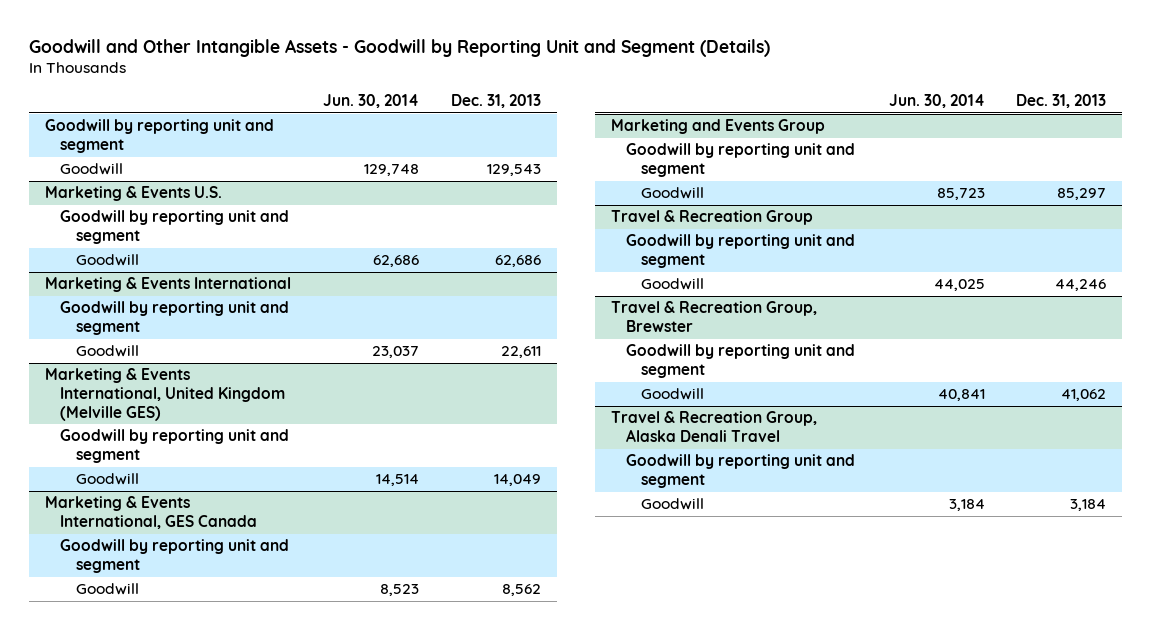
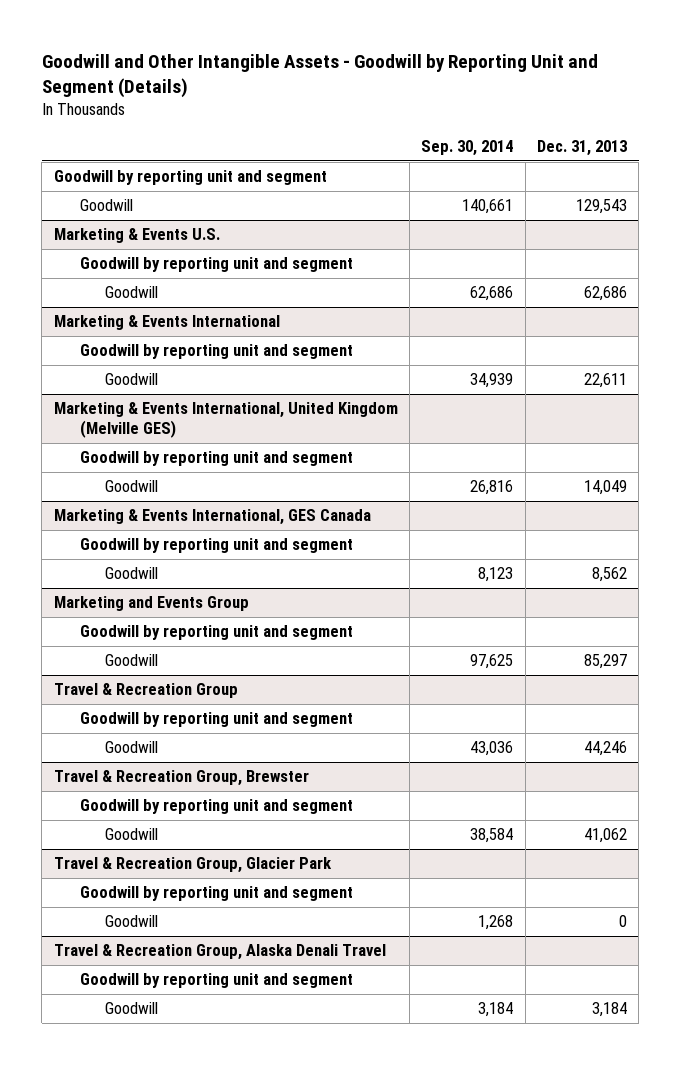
[322,94,419,109] Jun. 30, 2014 -> none
none -> [421,140,514,157] Sep. 30, 2014
none -> [53,857,332,874] Travel & Recreation Group, Glacier Park
none -> [79,886,353,902] Goodwill by reporting unit and segment
none -> [105,915,159,928] Goodwill

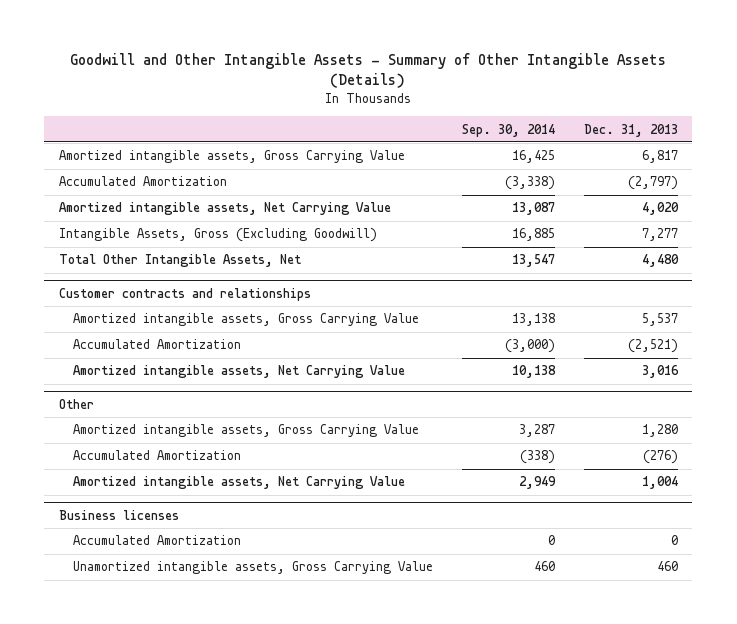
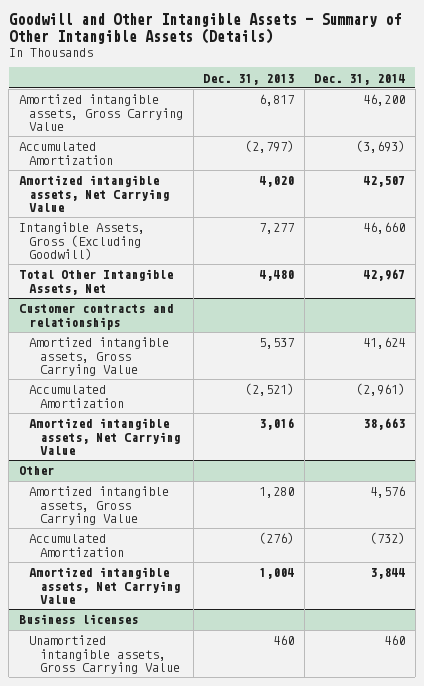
[461,123,555,137] Sep. 30, 2014 -> none
none -> [314,73,406,85] Dec. 31, 2014
[72,535,241,546] Accumulated Amortization -> none

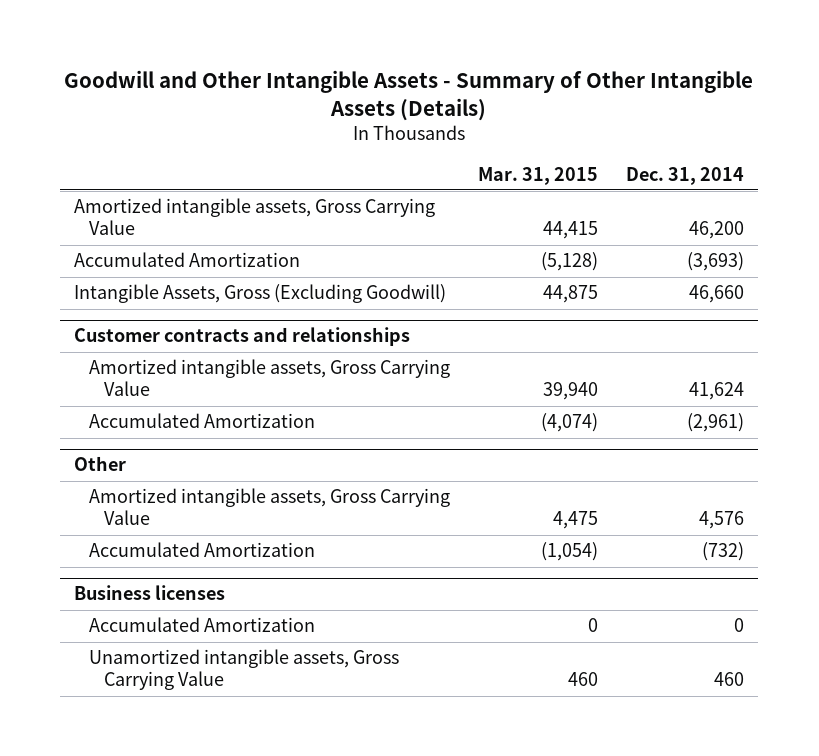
[203,73,295,85] Dec. 31, 2013 -> none
none -> [478,166,599,185] Mar. 31, 2015
[18,175,170,213] Amortized intangible assets, Net Carrying Value -> none
[18,269,173,295] Total Other Intangible Assets, Net -> none
[29,418,181,456] Amortized intangible assets, Net Carrying Value -> none
[29,567,181,605] Amortized intangible assets, Net Carrying Value -> none
none -> [89,617,316,633] Accumulated Amortization

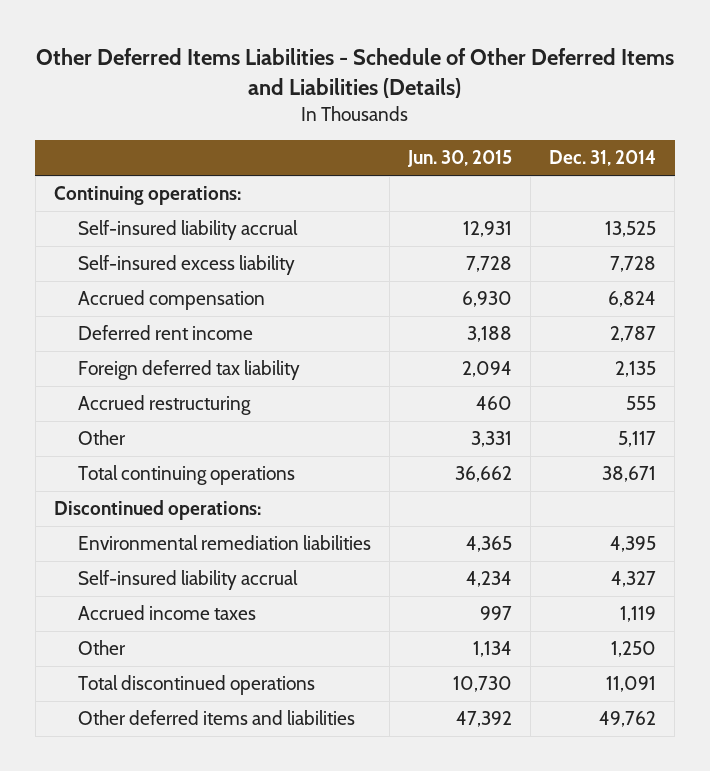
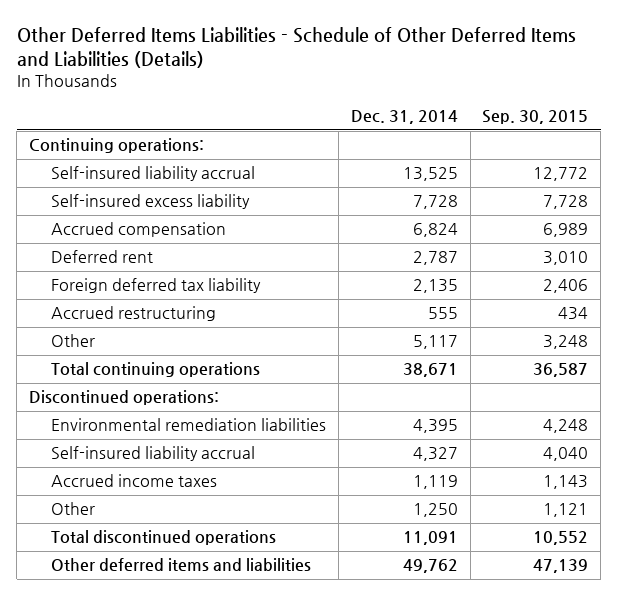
[407,150,513,168] Jun. 30, 2015 -> none
none -> [482,109,589,124] Sep. 30, 2015
[78,325,254,341] Deferred rent income -> [51,250,154,264] Deferred rent

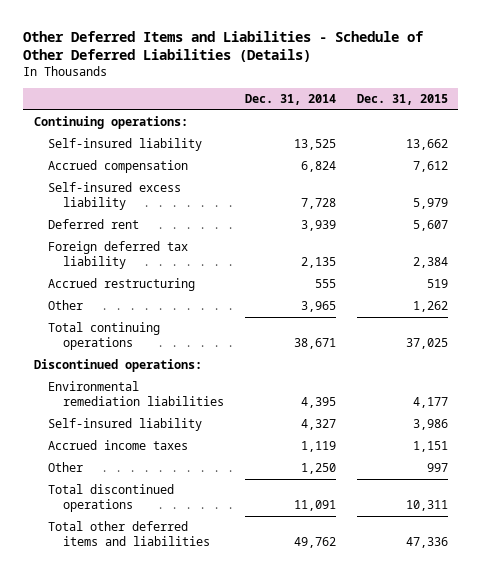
[16,26,576,69] Other Deferred Items Liabilities - Schedule of Other Deferred Items and Liabilities (Details) -> [23,30,425,63] Other Deferred Items and Liabilities - Schedule of Other Deferred Liabilities (Details)
[482,109,589,124] Sep. 30, 2015 -> none
none -> [356,94,448,106] Dec. 31, 2015
[51,166,256,182] Self-insured liability accrual -> [48,138,203,152] Self-insured liability
[51,194,251,210] Self-insured excess liability -> [48,182,182,211] Self-insured excess liability
[412,251,458,266] 2,787 -> [300,220,336,232] 3,939
[412,335,458,350] 5,117 -> [300,301,336,313] 3,965
[51,446,256,462] Self-insured liability accrual -> [48,418,203,432] Self-insured liability
[51,558,312,572] Other deferred items and liabilities -> [48,521,210,547] Total other deferred items and liabilities

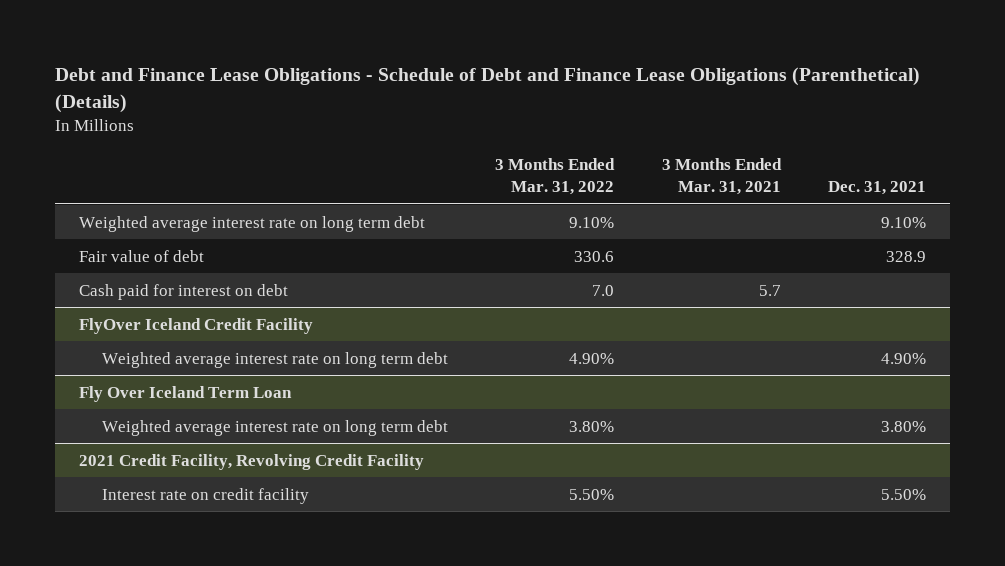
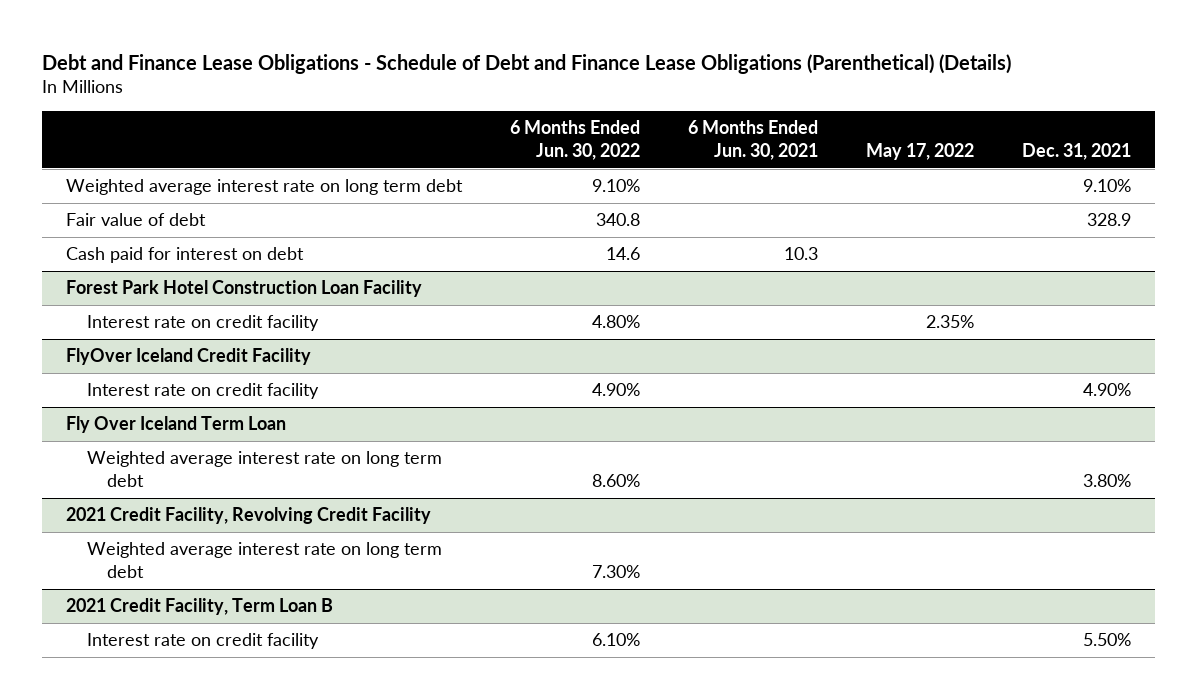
[495,158,616,196] 3 Months Ended Mar. 31, 2022 -> none
[661,158,782,196] 3 Months Ended Mar. 31, 2021 -> none
none -> [510,120,641,160] 6 Months Ended Jun. 30, 2022
none -> [688,120,819,160] 6 Months Ended Jun. 30, 2021
none -> [866,142,975,160] May 17, 2022
none -> [66,280,423,298] Forest Park Hotel Construction Loan Facility
none -> [86,315,319,332] Interest rate on credit facility
[101,351,448,368] Weighted average interest rate on long term debt -> none
none -> [86,383,319,400] Interest rate on credit facility
none -> [86,542,442,578] Weighted average interest rate on long term debt
none -> [66,598,334,616] 2021 Credit Facility, Term Loan B

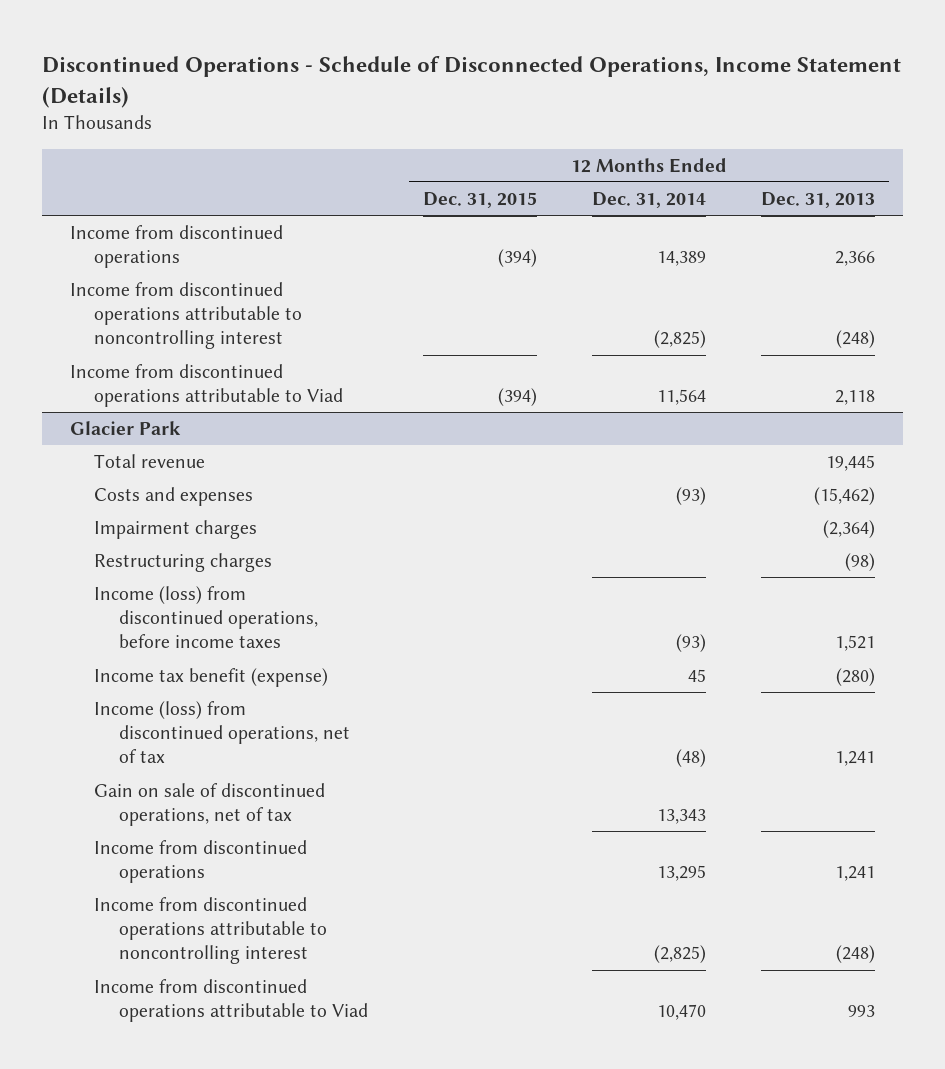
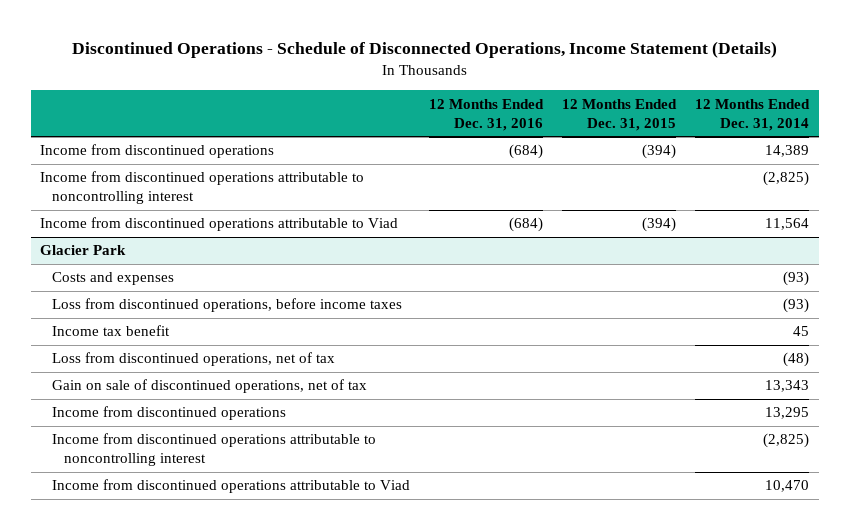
[761,191,876,208] Dec. 31, 2013 -> none
none -> [429,98,545,131] 12 Months Ended Dec. 31, 2016
[94,453,206,468] Total revenue -> none
[94,519,258,539] Impairment charges -> none
[94,552,273,572] Restructuring charges -> none
[94,585,319,649] Income (loss) from discontinued operations, before income taxes -> [52,298,403,313] Loss from discontinued operations, before income taxes
[94,667,329,687] Income tax benefit (expense) -> [52,325,171,337] Income tax benefit
[94,700,351,764] Income (loss) from discontinued operations, net of tax -> [52,352,336,367] Loss from discontinued operations, net of tax

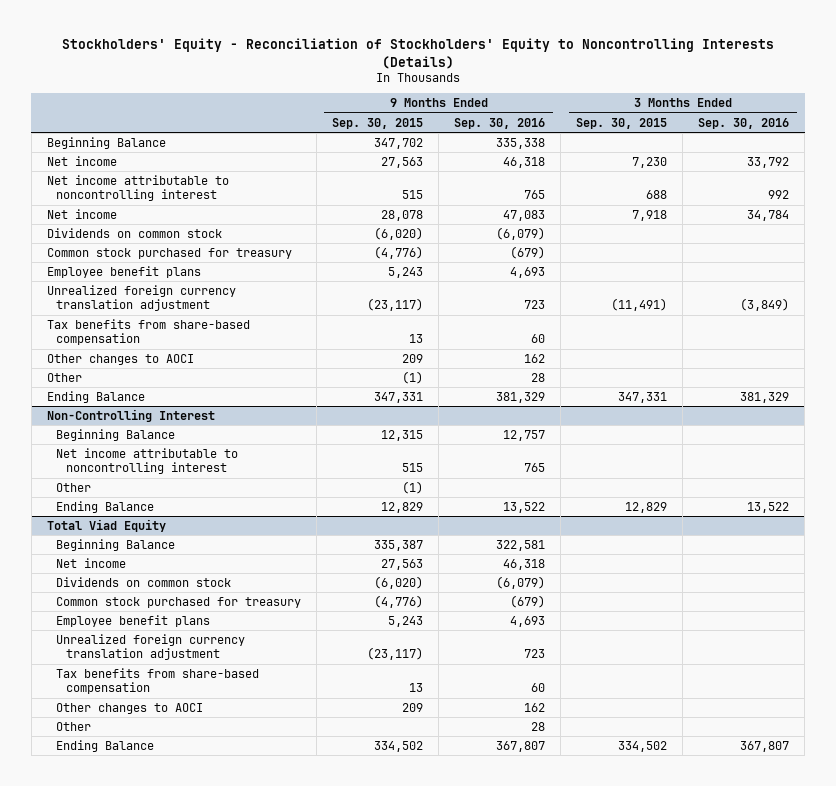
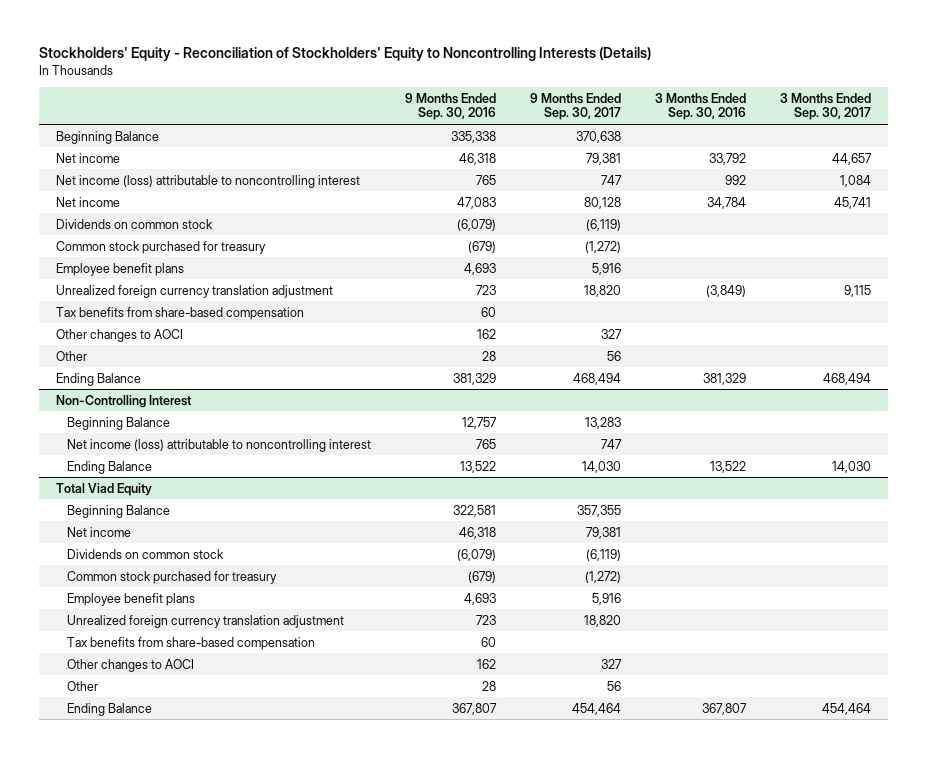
[332,117,424,129] Sep. 30, 2015 -> none
[576,117,668,129] Sep. 30, 2015 -> none
none -> [529,93,621,121] 9 Months Ended Sep. 30, 2017
none -> [780,93,872,121] 3 Months Ended Sep. 30, 2017
[46,174,229,202] Net income attributable to noncontrolling interest -> [56,174,361,188] Net income (loss) attributable to noncontrolling interest
[56,482,92,492] Other -> none
[56,447,239,475] Net income attributable to noncontrolling interest -> [66,438,371,452] Net income (loss) attributable to noncontrolling interest

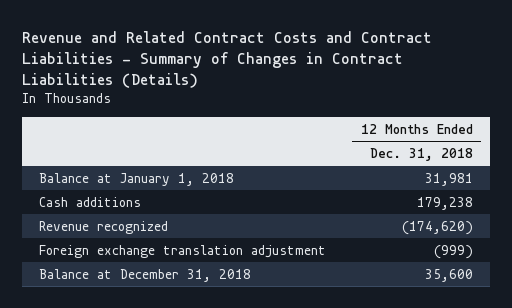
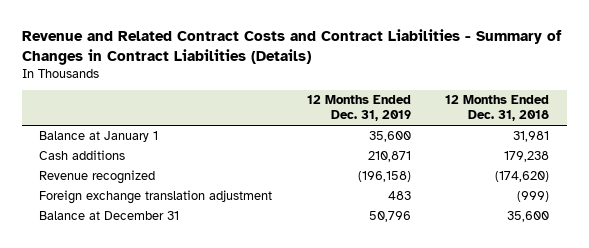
none -> [306,95,411,122] 12 Months Ended Dec. 31, 2019
[39,172,235,186] Balance at January 1, 2018 -> [39,131,159,143] Balance at January 1
[39,268,252,282] Balance at December 31, 2018 -> [39,211,180,221] Balance at December 31

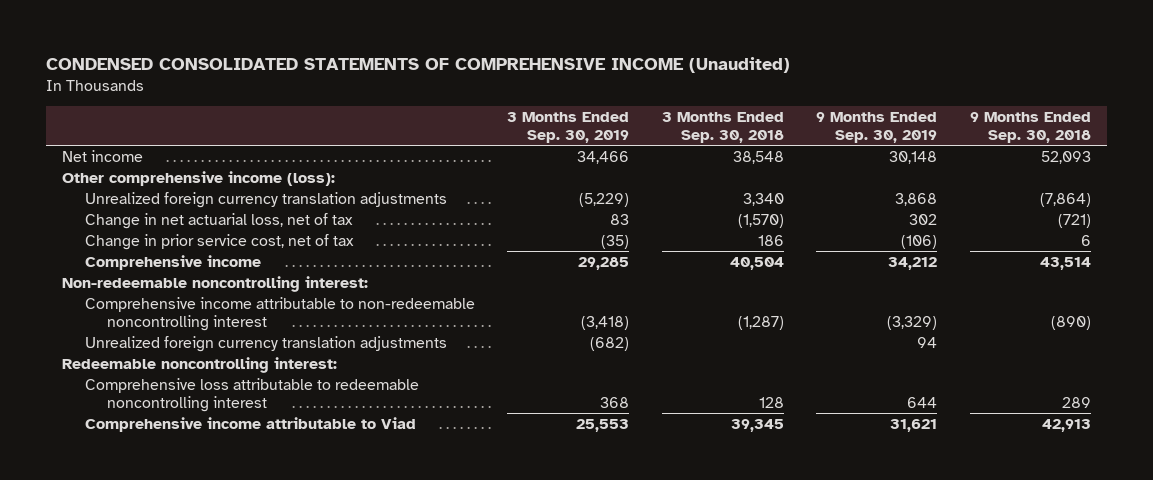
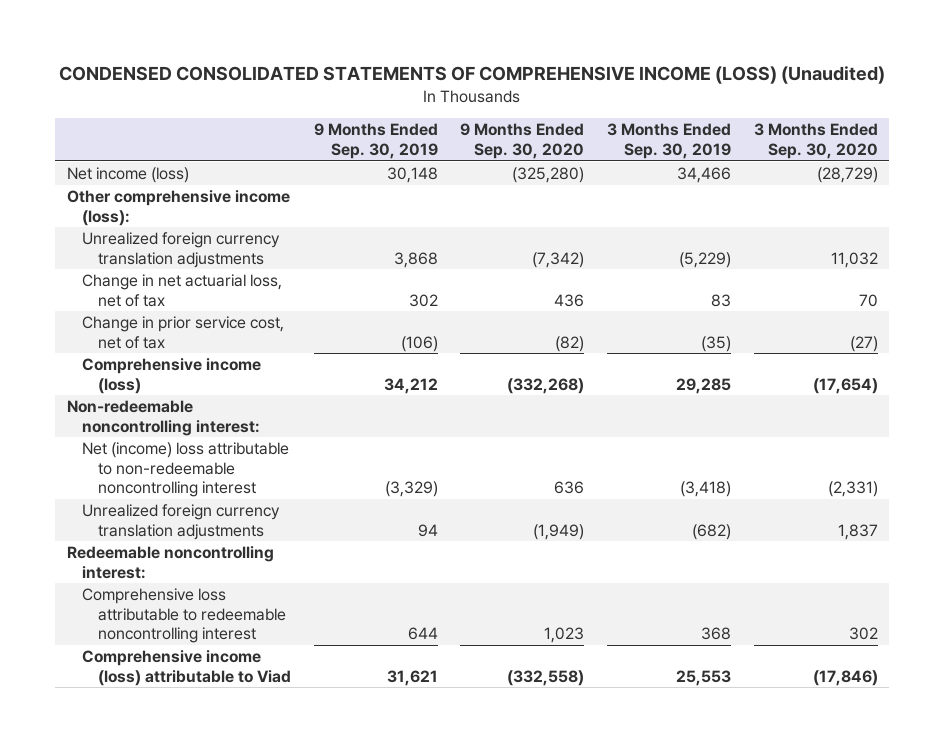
[46,56,791,73] CONDENSED CONSOLIDATED STATEMENTS OF COMPREHENSIVE INCOME (Unaudited) -> [59,66,886,85] CONDENSED CONSOLIDATED STATEMENTS OF COMPREHENSIVE INCOME (LOSS) (Unaudited)
[661,112,784,143] 3 Months Ended Sep. 30, 2018 -> none
[969,112,1091,143] 9 Months Ended Sep. 30, 2018 -> none
none -> [460,123,585,159] 9 Months Ended Sep. 30, 2020
none -> [753,123,878,159] 3 Months Ended Sep. 30, 2020
[62,149,144,162] Net income -> [66,167,189,184] Net income (loss)
[84,254,261,270] Comprehensive income -> [82,358,262,394] Comprehensive income (loss)
[84,296,475,331] Comprehensive income attributable to non-redeemable noncontrolling interest -> [82,442,290,497] Net (income) loss attributable to non-redeemable noncontrolling interest
[84,416,416,432] Comprehensive income attributable to Viad -> [82,650,292,686] Comprehensive income (loss) attributable to Viad

